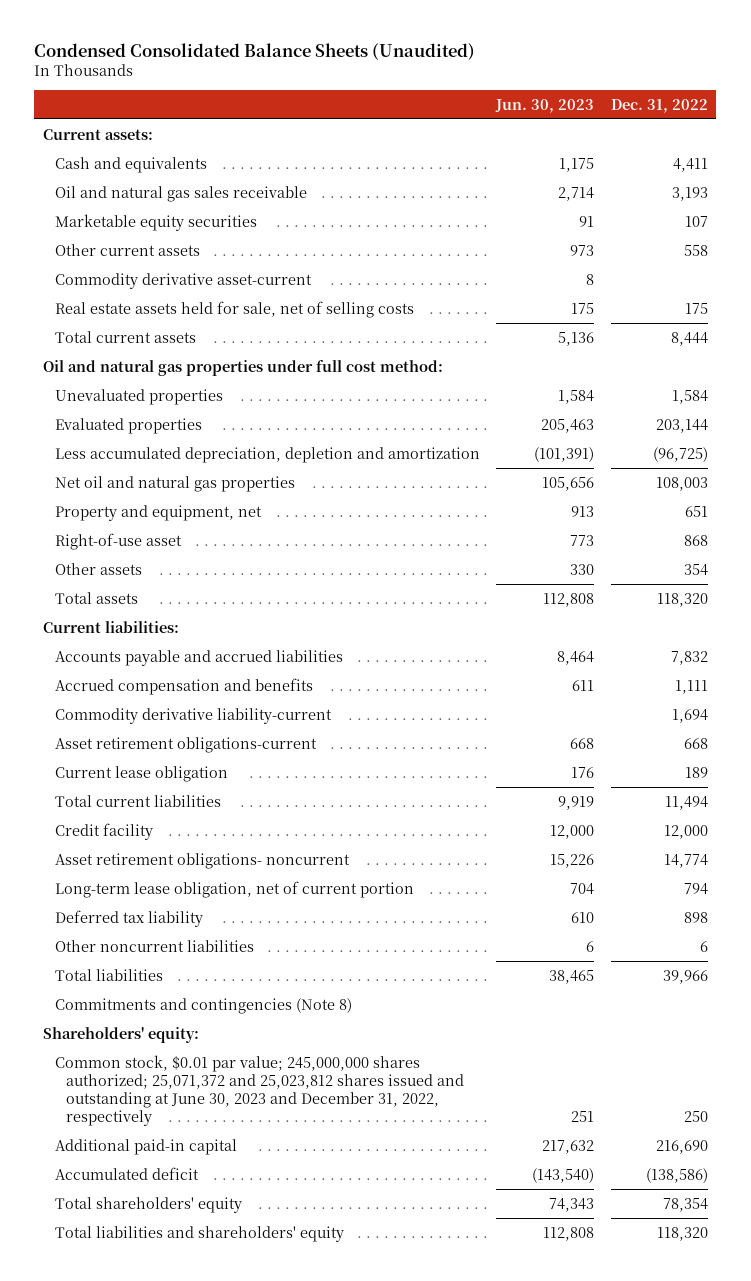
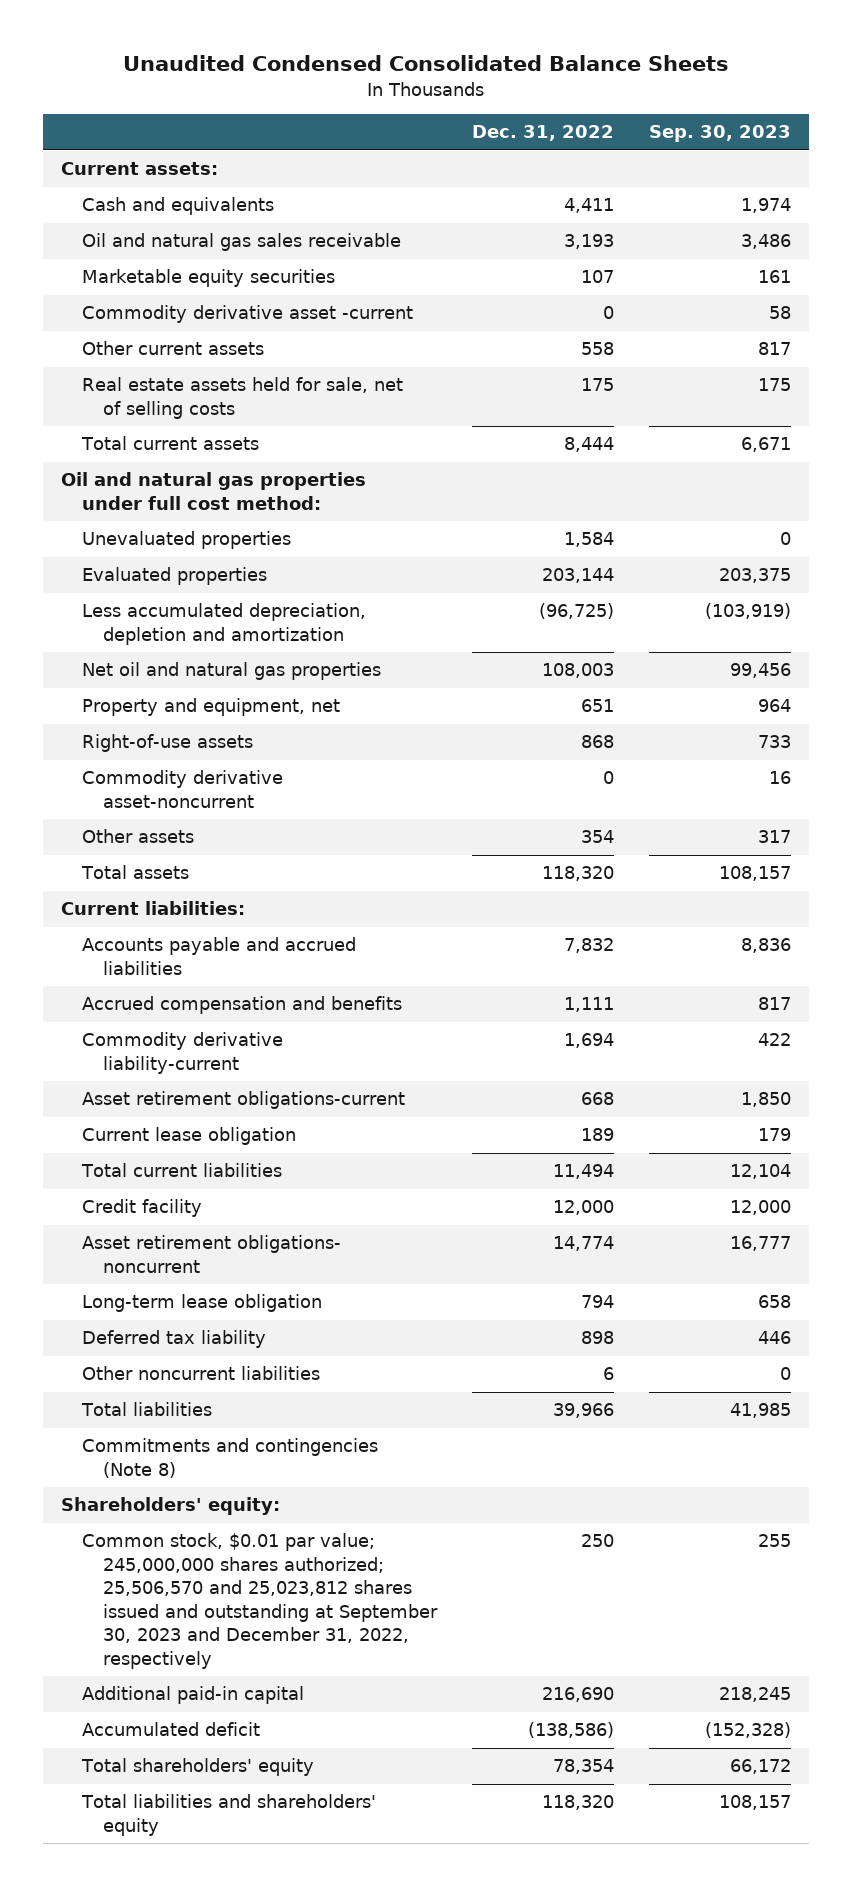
[34,42,476,60] Condensed Consolidated Balance Sheets (Unaudited) -> [123,55,730,72] Unaudited Condensed Consolidated Balance Sheets
[495,98,595,113] Jun. 30, 2023 -> none
none -> [649,125,792,143] Sep. 30, 2023
none -> [82,305,414,324] Commodity derivative asset -current
[54,272,312,289] Commodity derivative asset-current -> none
[54,532,182,550] Right-of-use asset -> [82,734,254,753] Right-of-use assets
none -> [82,770,284,808] Commodity derivative asset-noncurrent
[54,880,414,898] Long-term lease obligation, net of current portion -> [82,1294,323,1313] Long-term lease obligation
[54,1054,465,1127] Common stock, $0.01 par value; 245,000,000 shares authorized; 25,071,372 and 25,023,812 shares issued and outstanding at June 30, 2023 and December 31, 2022, respectively -> [82,1533,439,1669] Common stock, $0.01 par value; 245,000,000 shares authorized; 25,506,570 and 25,023,812 shares issued and outstanding at September 30, 2023 and December 31, 2022, respectively

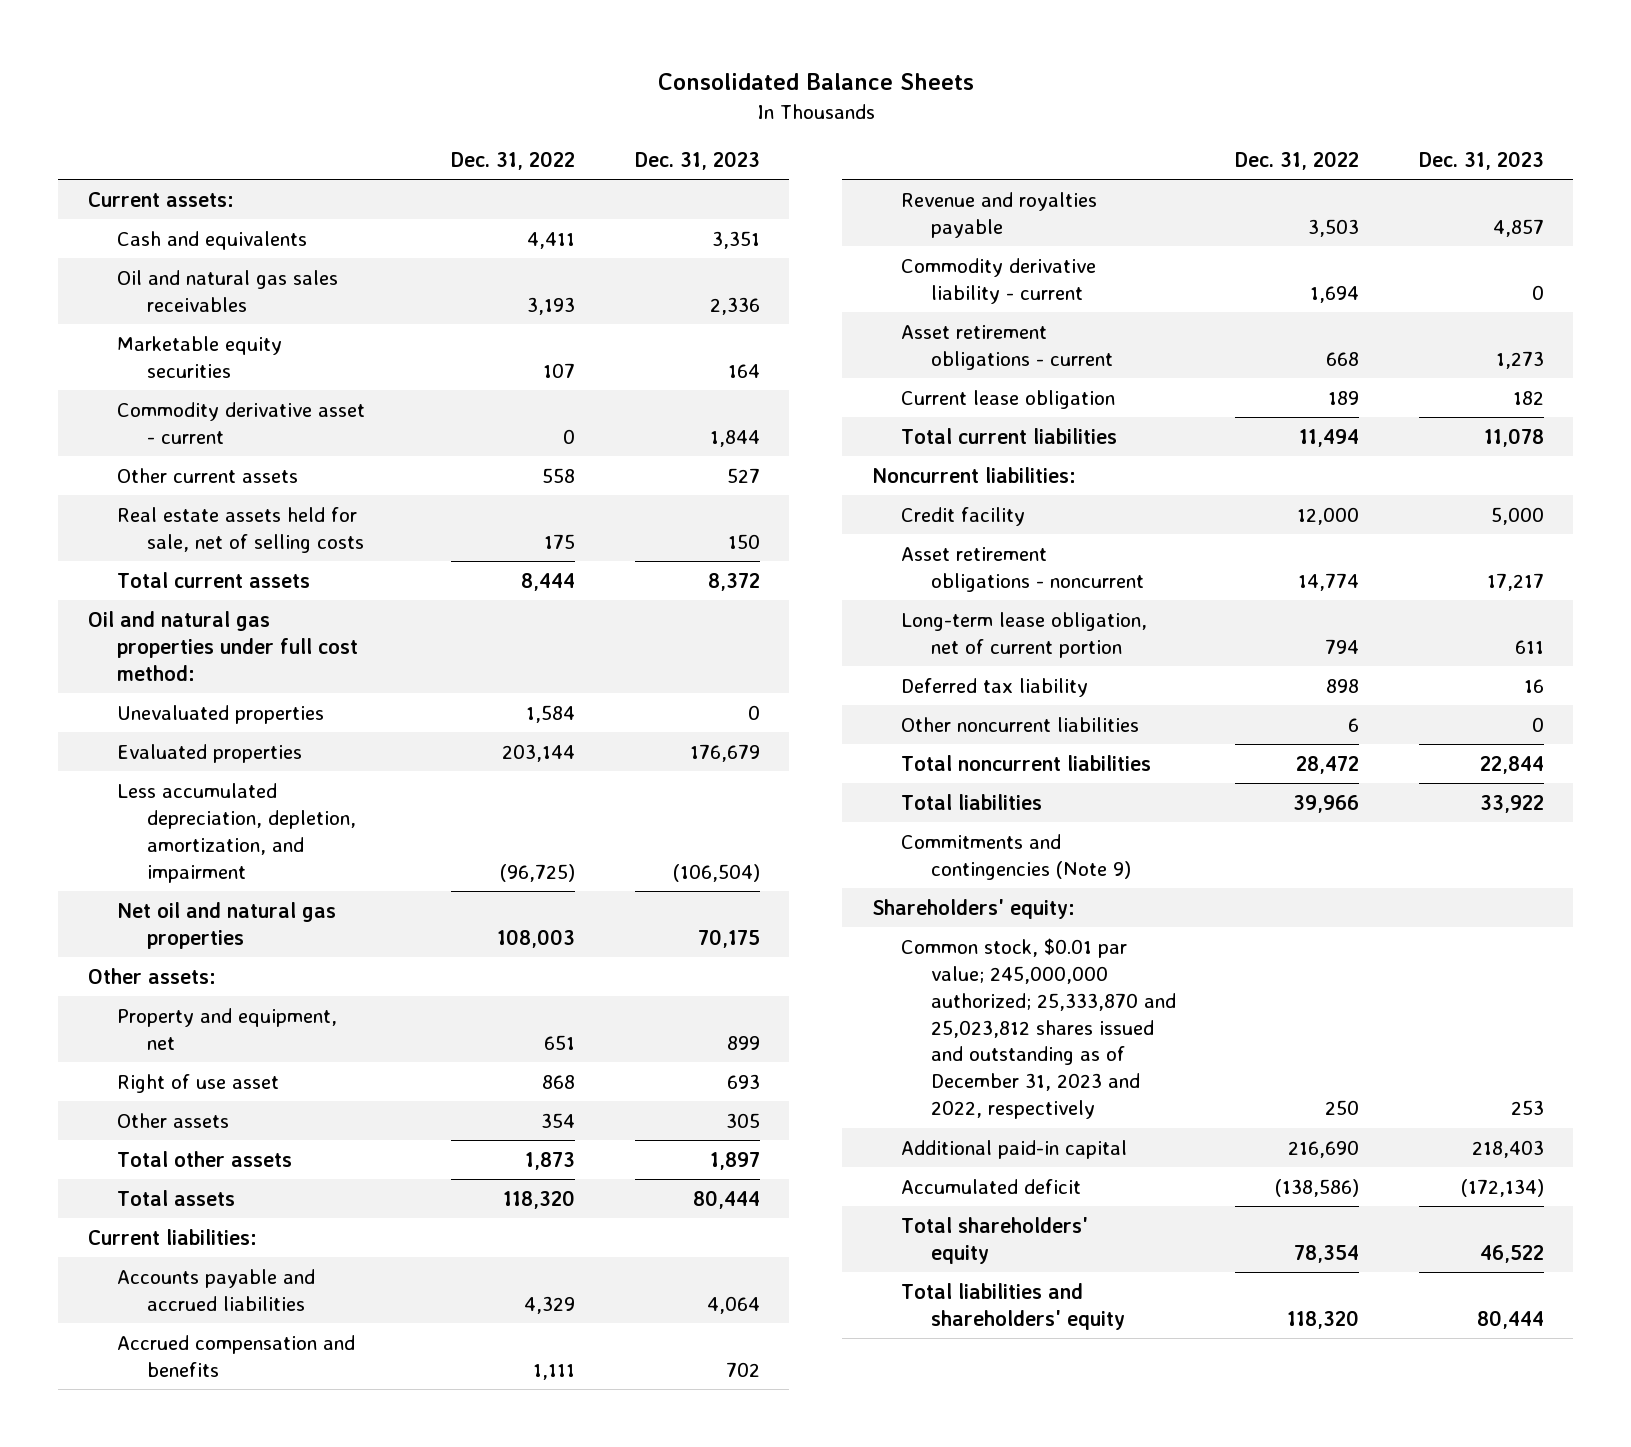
[123,55,730,72] Unaudited Condensed Consolidated Balance Sheets -> [657,73,974,91] Consolidated Balance Sheets
[649,125,792,143] Sep. 30, 2023 -> none
none -> [634,150,760,170] Dec. 31, 2023
[82,233,402,252] Oil and natural gas sales receivable -> [117,269,339,312] Oil and natural gas sales receivables
[82,305,414,324] Commodity derivative asset -current -> [117,401,366,444] Commodity derivative asset - current
[82,603,367,645] Less accumulated depreciation, depletion and amortization -> [117,782,356,883] Less accumulated depreciation, depletion, amortization, and impairment
none -> [87,967,216,984] Other assets:
[82,770,284,808] Commodity derivative asset-noncurrent -> none
[82,734,254,753] Right-of-use assets -> [117,1073,280,1093] Right of use asset
none -> [117,1150,293,1167] Total other assets
[564,938,615,954] 7,832 -> [524,1295,576,1314] 4,329
none -> [901,191,1098,238] Revenue and royalties payable
[82,1032,284,1074] Commodity derivative liability-current -> [901,257,1097,304] Commodity derivative liability - current
[82,1091,406,1110] Asset retirement obligations-current -> [901,324,1113,370] Asset retirement obligations - current
none -> [871,466,1076,483] Noncurrent liabilities:
[82,1235,342,1273] Asset retirement obligations- noncurrent -> [901,546,1144,592] Asset retirement obligations - noncurrent
[82,1294,323,1313] Long-term lease obligation -> [901,611,1148,658] Long-term lease obligation, net of current portion
none -> [901,754,1152,771] Total noncurrent liabilities
[82,1438,379,1478] Commitments and contingencies (Note 8) -> [901,833,1131,880] Commitments and contingencies (Note 9)
[82,1533,439,1669] Common stock, $0.01 par value; 245,000,000 shares authorized; 25,506,570 and 25,023,812 shares issued and outstanding at September 30, 2023 and December 31, 2022, respectively -> [901,937,1176,1120] Common stock, $0.01 par value; 245,000,000 authorized; 25,333,870 and 25,023,812 shares issued and outstanding as of December 31, 2023 and 2022, respectively

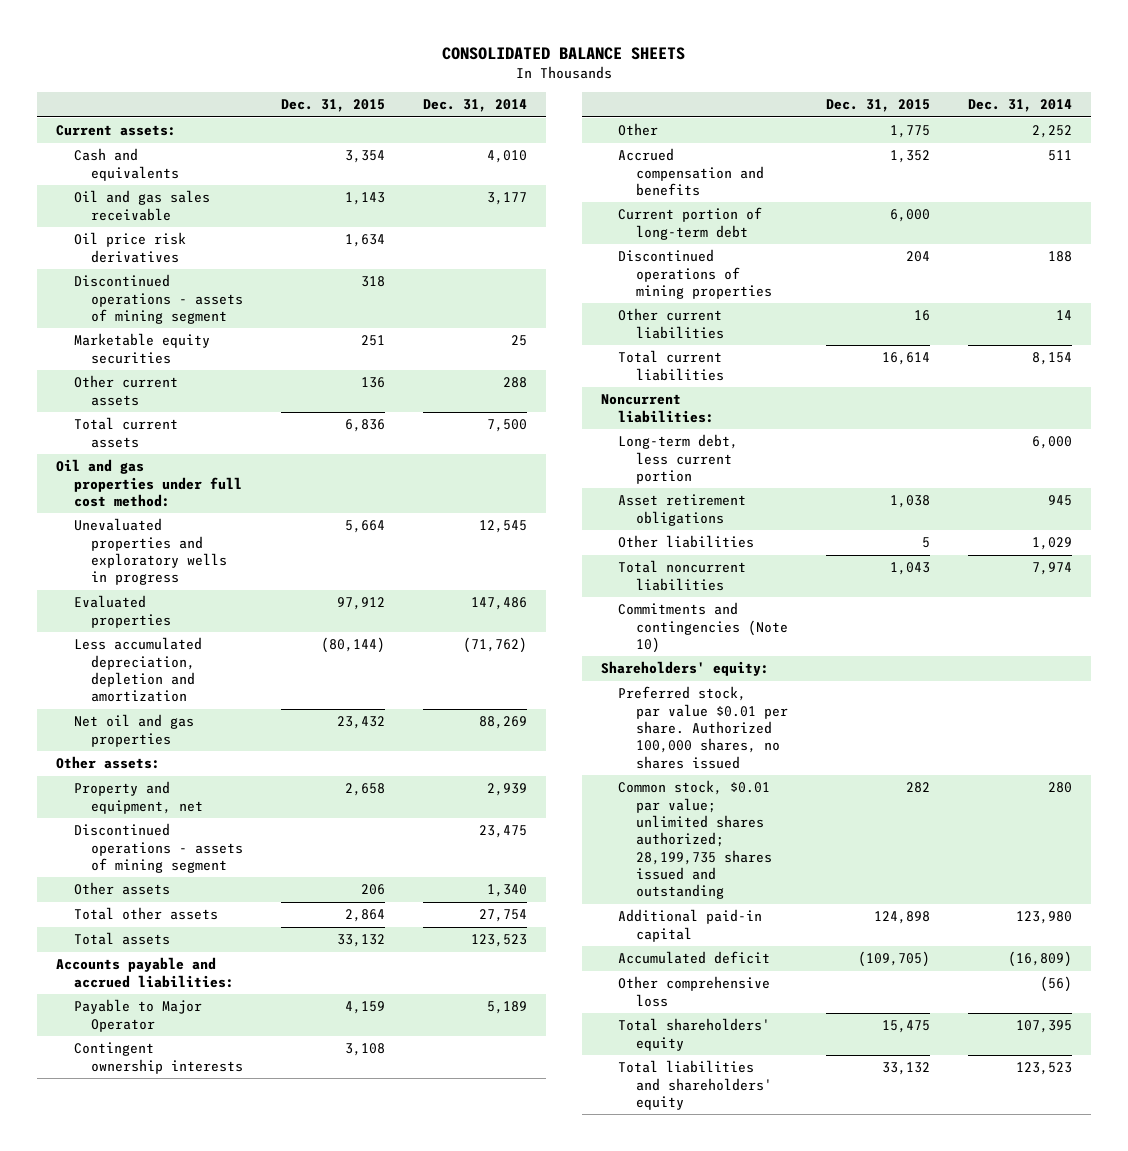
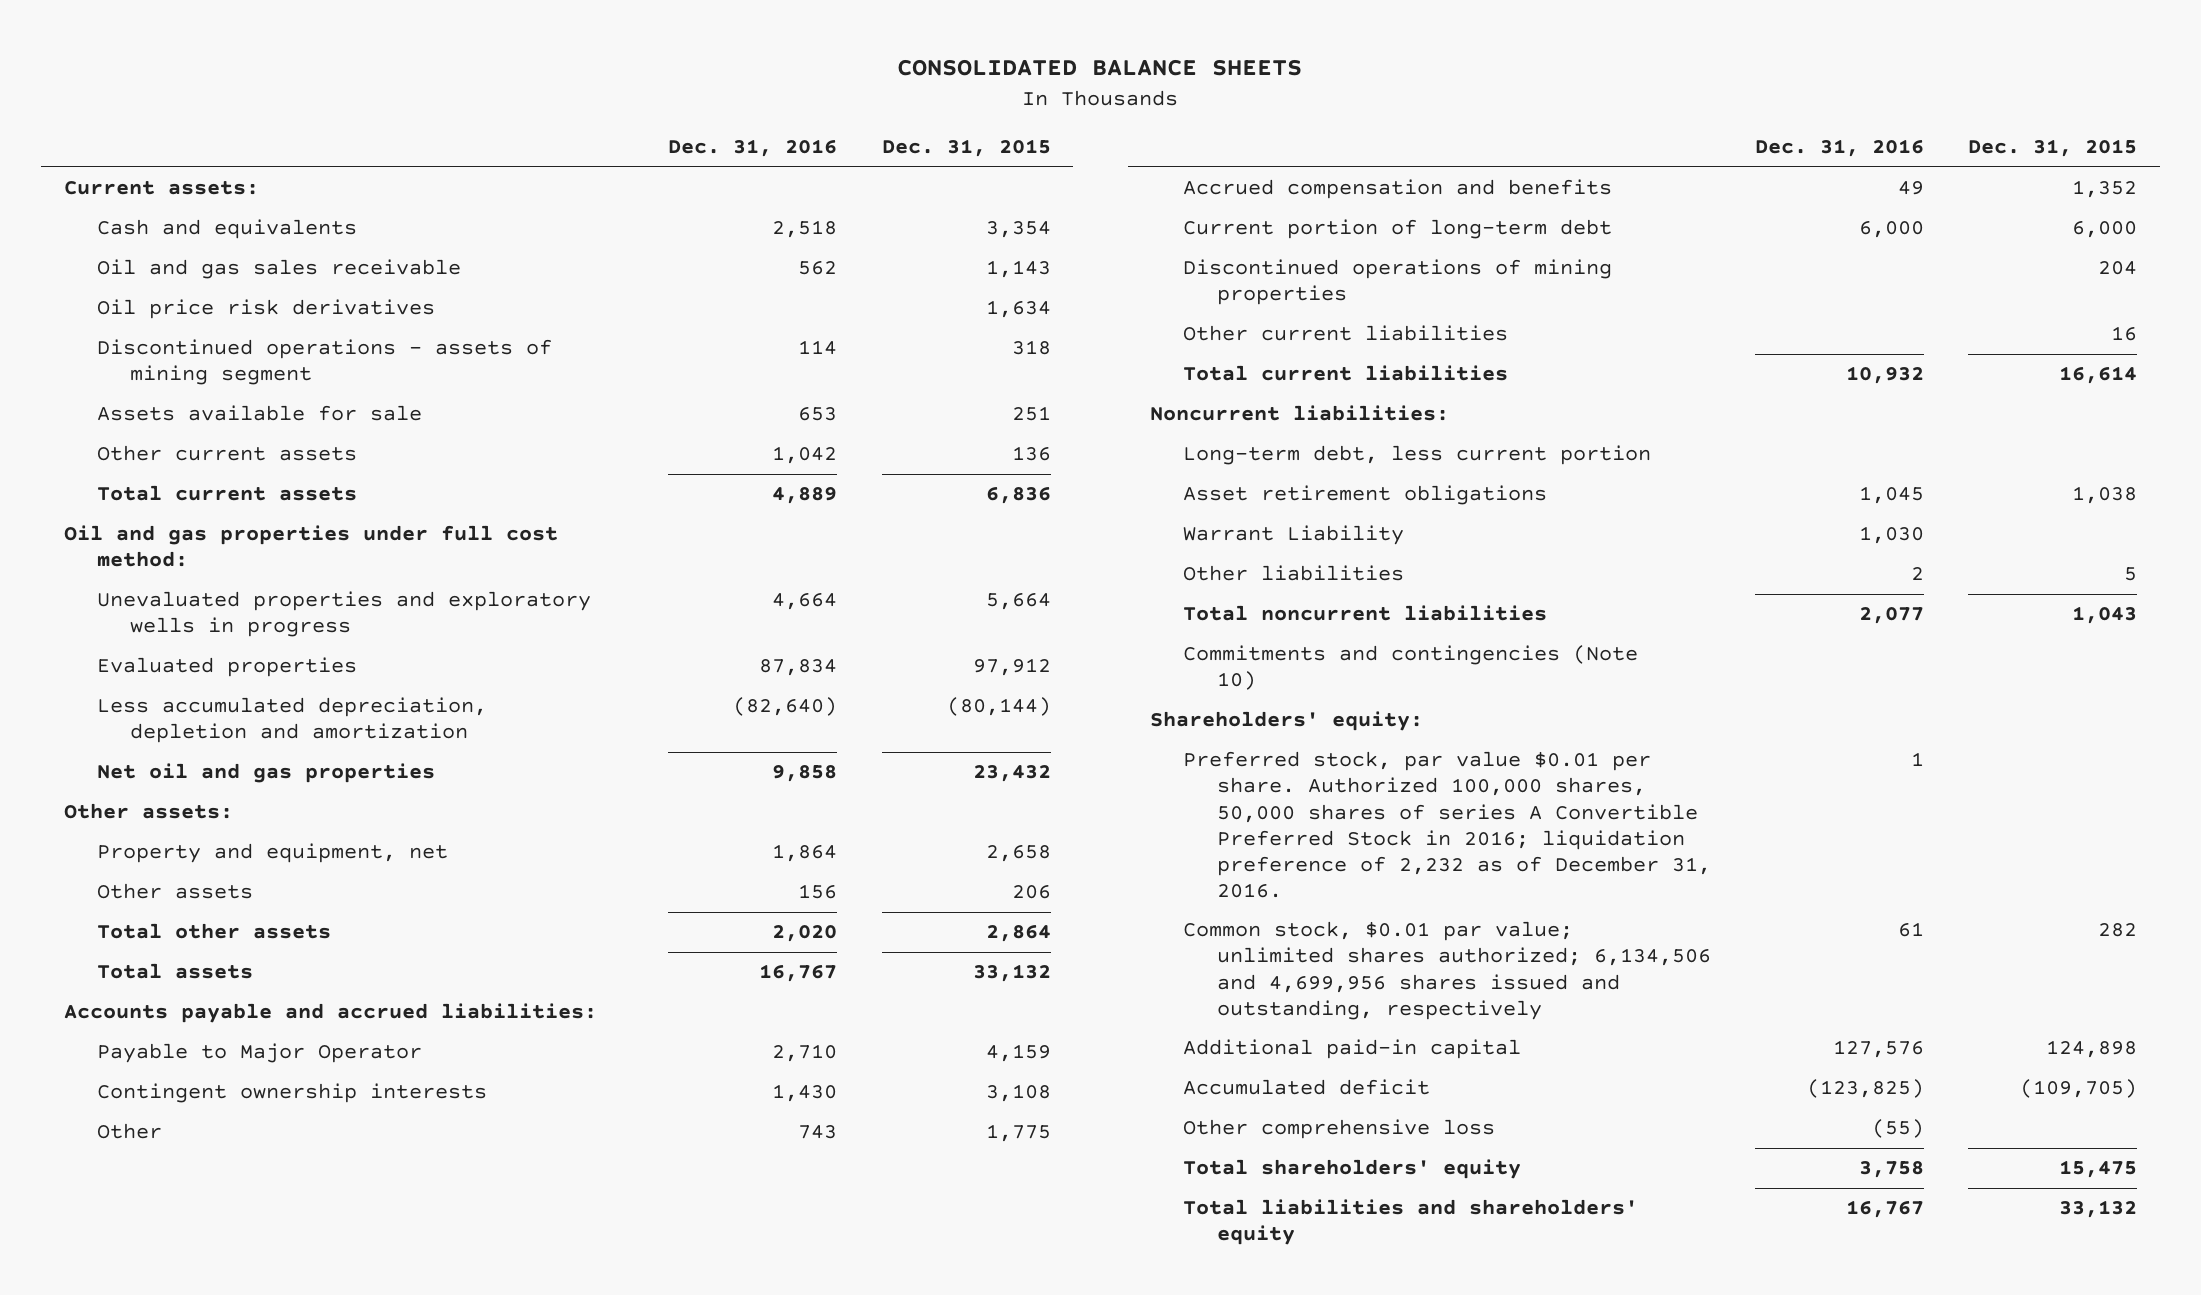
[423,99,528,113] Dec. 31, 2014 -> none
none -> [668,139,838,158] Dec. 31, 2016
[73,333,210,364] Marketable equity securities -> [96,405,422,422] Assets available for sale
[73,823,244,873] Discontinued operations - assets of mining segment -> none
none -> [1183,525,1405,546] Warrant Liability
[618,686,789,769] Preferred stock, par value $0.01 per share. Authorized 100,000 shares, no shares issued -> [1183,751,1711,898] Preferred stock, par value $0.01 per share. Authorized 100,000 shares, 50,000 shares of series A Convertible Preferred Stock in 2016; liquidation preference of 2,232 as of December 31, 2016.
[618,780,773,900] Common stock, $0.01 par value; unlimited shares authorized; 28,199,735 shares issued and outstanding -> [1183,921,1711,1020] Common stock, $0.01 par value; unlimited shares authorized; 6,134,506 and 4,699,956 shares issued and outstanding, respectively

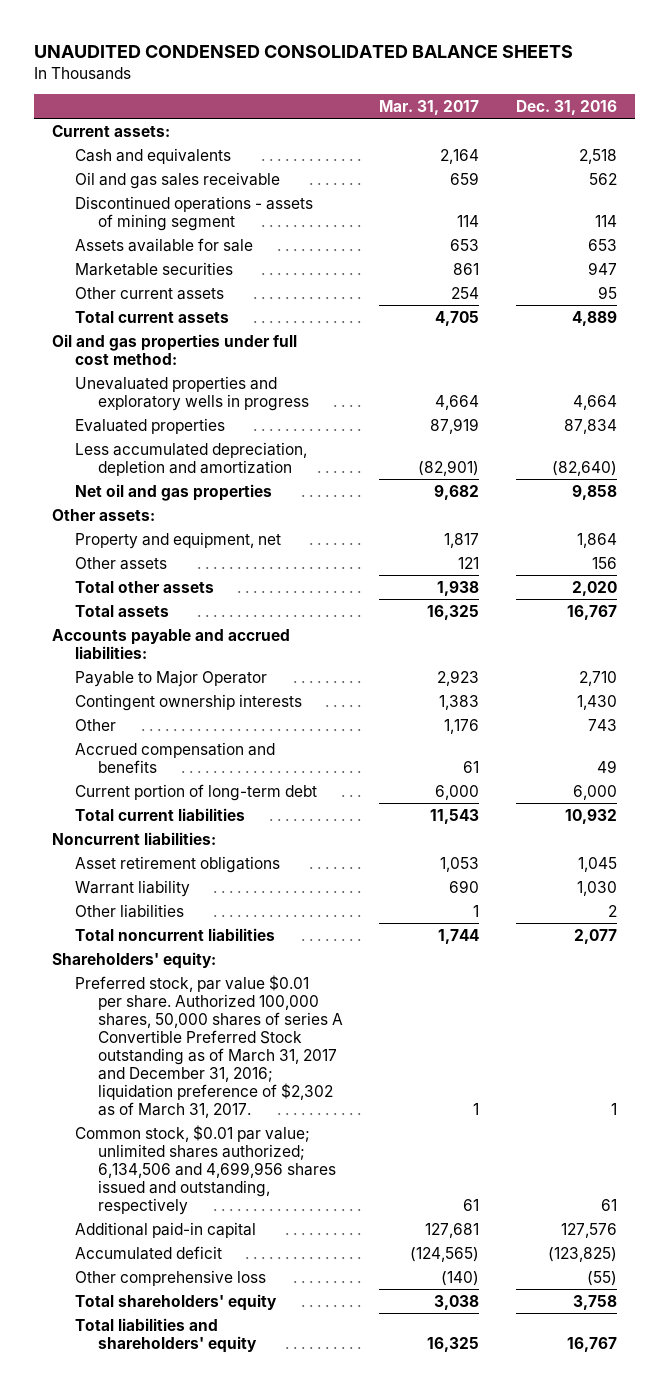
[897,59,1303,77] CONSOLIDATED BALANCE SHEETS -> [33,44,573,58] UNAUDITED CONDENSED CONSOLIDATED BALANCE SHEETS
[881,139,1051,158] Dec. 31, 2015 -> none
none -> [379,99,480,115] Mar. 31, 2017
[96,299,435,320] Oil price risk derivatives -> none
none -> [74,261,233,276] Marketable securities
[772,446,838,465] 1,042 -> [597,285,617,299] 95
[1183,259,1613,306] Discontinued operations of mining properties -> none
[1183,325,1509,342] Other current liabilities -> none
[1183,445,1652,466] Long-term debt, less current portion -> none
[1183,525,1405,546] Warrant Liability -> [74,879,190,897] Warrant liability
[1183,645,1639,691] Commitments and contingencies (Note 10) -> none
[1183,751,1711,898] Preferred stock, par value $0.01 per share. Authorized 100,000 shares, 50,000 shares of series A Convertible Preferred Stock in 2016; liquidation preference of 2,232 as of December 31, 2016. -> [74,974,343,1118] Preferred stock, par value $0.01 per share. Authorized 100,000 shares, 50,000 shares of series A Convertible Preferred Stock outstanding as of March 31, 2017 and December 31, 2016; liquidation preference of $2,302 as of March 31, 2017.

